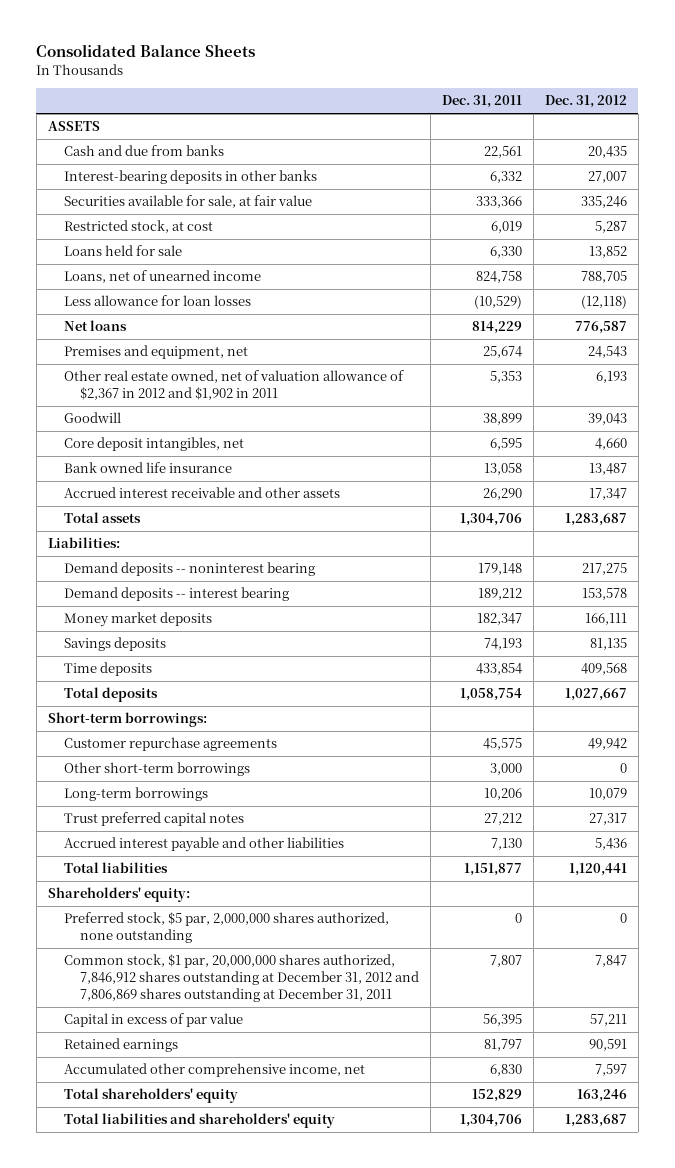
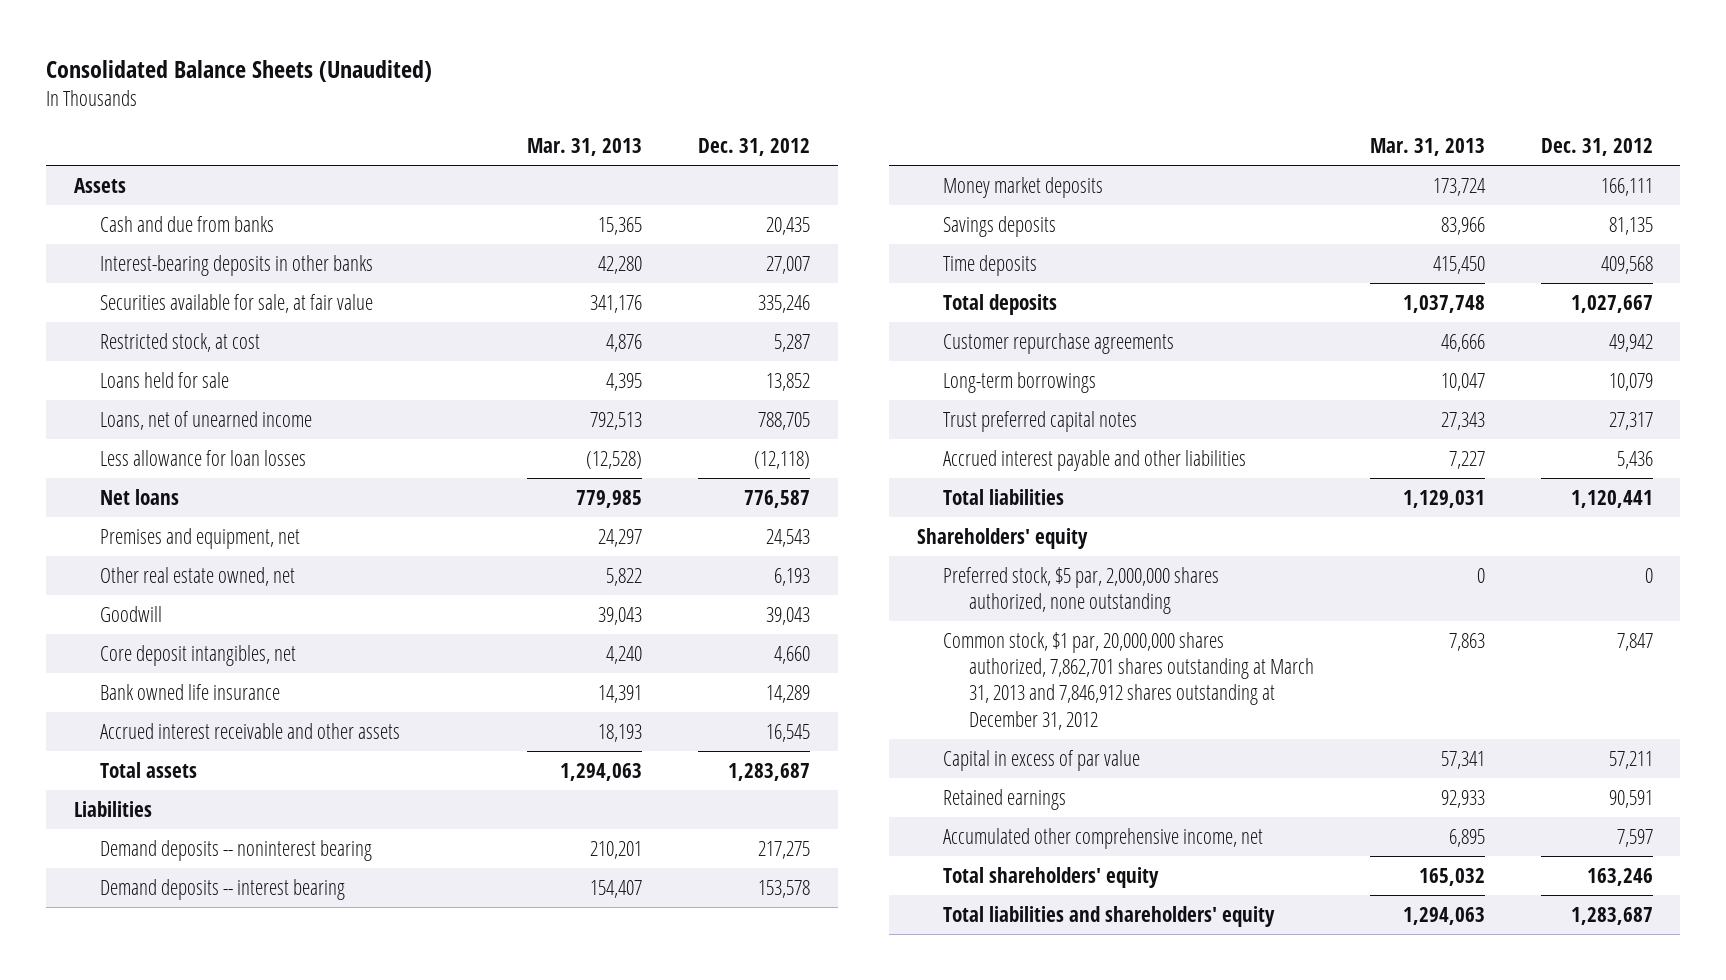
[36,43,256,57] Consolidated Balance Sheets -> [46,59,433,82] Consolidated Balance Sheets (Unaudited)
[441,95,522,109] Dec. 31, 2011 -> none
none -> [527,137,643,156] Mar. 31, 2013
[47,121,100,132] ASSETS -> [73,177,126,193] Assets
[63,370,404,401] Other real estate owned, net of valuation allowance of $2,367 in 2012 and $1,902 in 2011 -> [100,566,296,586] Other real estate owned, net
[588,463,627,476] 13,487 -> [765,684,810,703] 14,289
[588,488,627,501] 17,347 -> [765,723,810,742] 16,545
[47,537,120,549] Liabilities: -> [73,800,152,817] Liabilities
[47,712,207,728] Short-term borrowings: -> none
[63,762,250,777] Other short-term borrowings -> none
[47,887,190,903] Shareholders' equity: -> [916,527,1088,549] Shareholders' equity
[63,954,419,1003] Common stock, $1 par, 20,000,000 shares authorized, 7,846,912 shares outstanding at December 31, 2012 and 7,806,869 shares outstanding at December 31, 2011 -> [943,631,1315,730] Common stock, $1 par, 20,000,000 shares authorized, 7,862,701 shares outstanding at March 31, 2013 and 7,846,912 shares outstanding at December 31, 2012

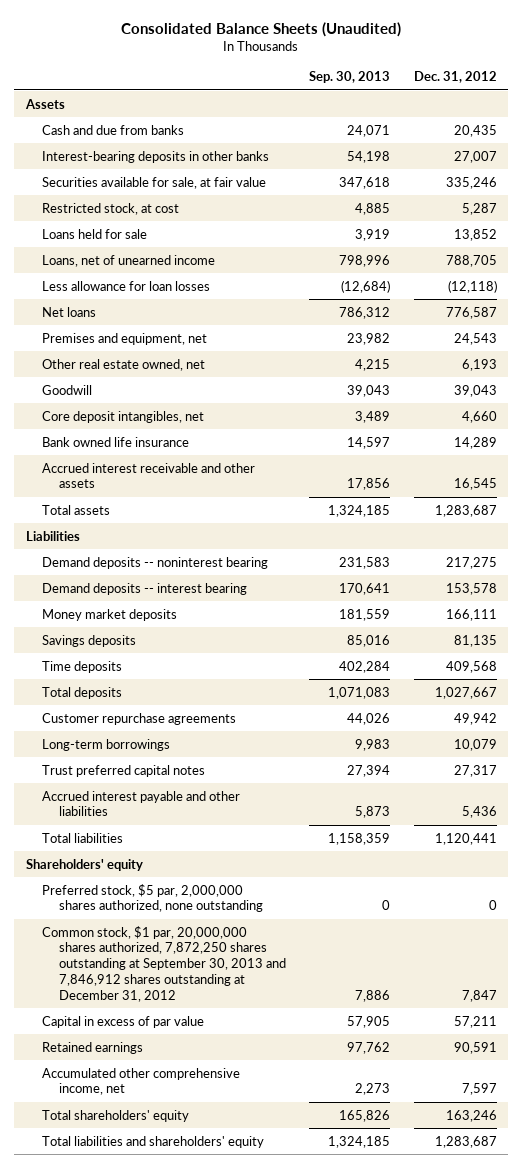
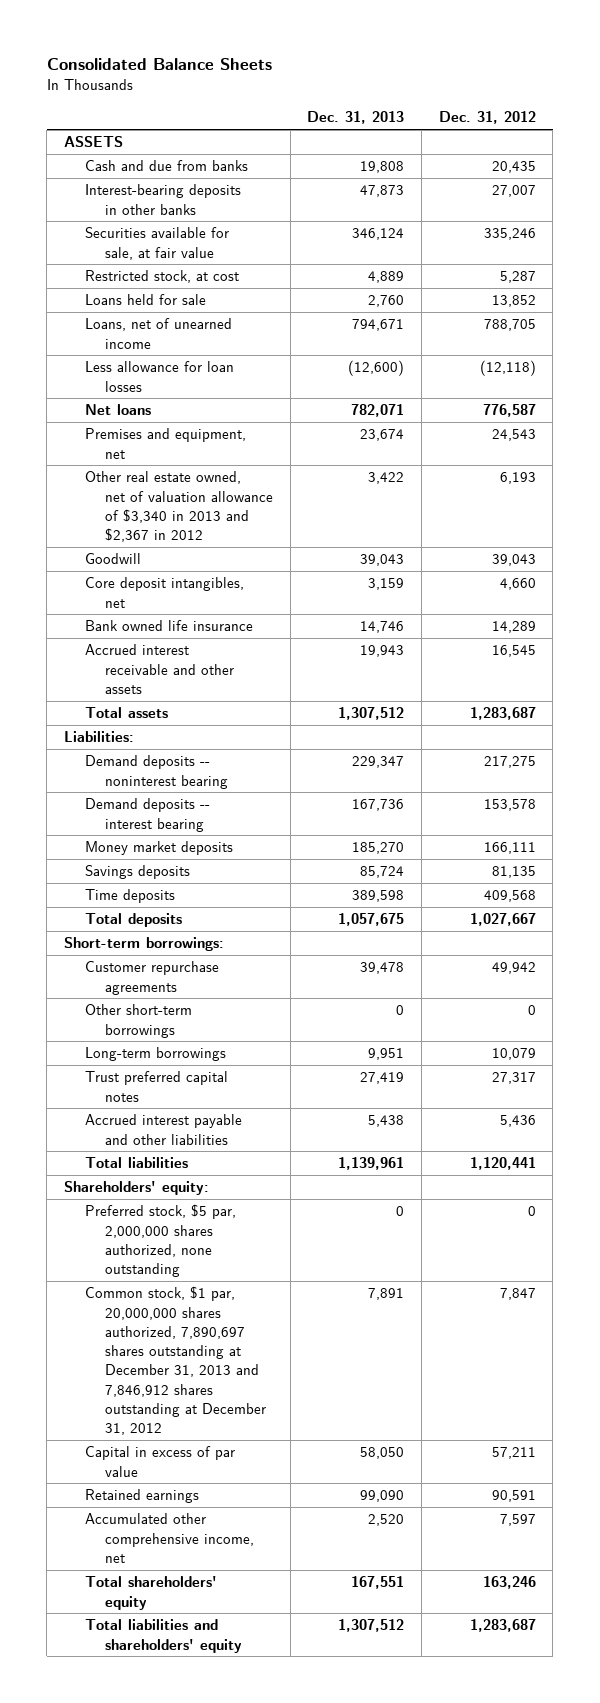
[121,21,402,37] Consolidated Balance Sheets (Unaudited) -> [46,58,272,71] Consolidated Balance Sheets
[309,71,391,84] Sep. 30, 2013 -> none
none -> [307,111,405,125] Dec. 31, 2013
[24,98,65,109] Assets -> [63,136,123,148] ASSETS
[42,358,206,371] Other real estate owned, net -> [84,471,274,543] Other real estate owned, net of valuation allowance of $3,340 in 2013 and $2,367 in 2012
[25,530,80,541] Liabilities -> [63,731,134,743] Liabilities:
none -> [63,937,224,952] Short-term borrowings:
none -> [84,1004,192,1038] Other short-term borrowings
[25,858,143,871] Shareholders' equity -> [63,1181,209,1196] Shareholders' equity:
[42,925,287,1002] Common stock, $1 par, 20,000,000 shares authorized, 7,872,250 shares outstanding at September 30, 2013 and 7,846,912 shares outstanding at December 31, 2012 -> [84,1286,267,1436] Common stock, $1 par, 20,000,000 shares authorized, 7,890,697 shares outstanding at December 31, 2013 and 7,846,912 shares outstanding at December 31, 2012

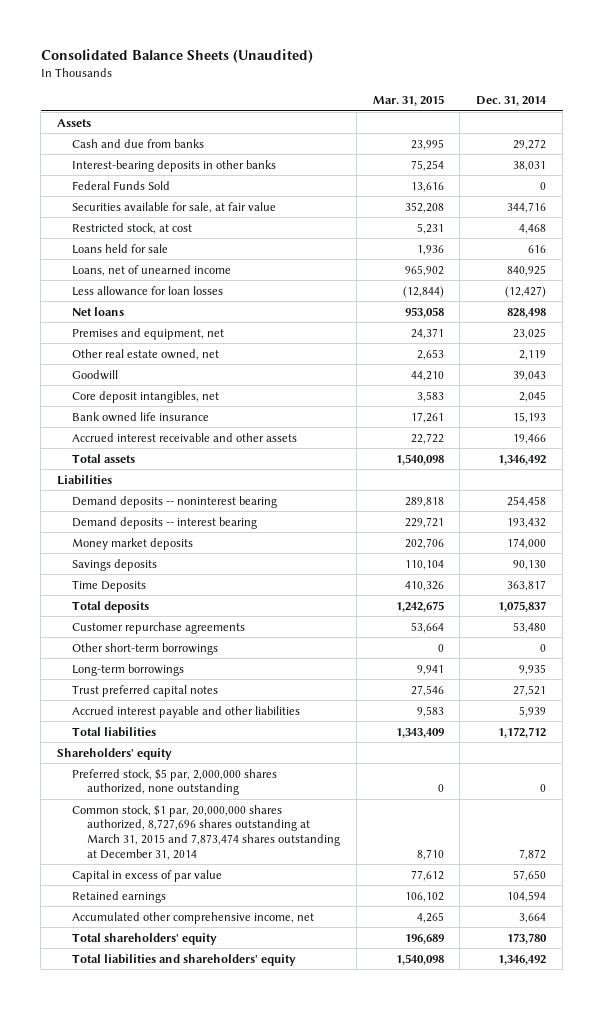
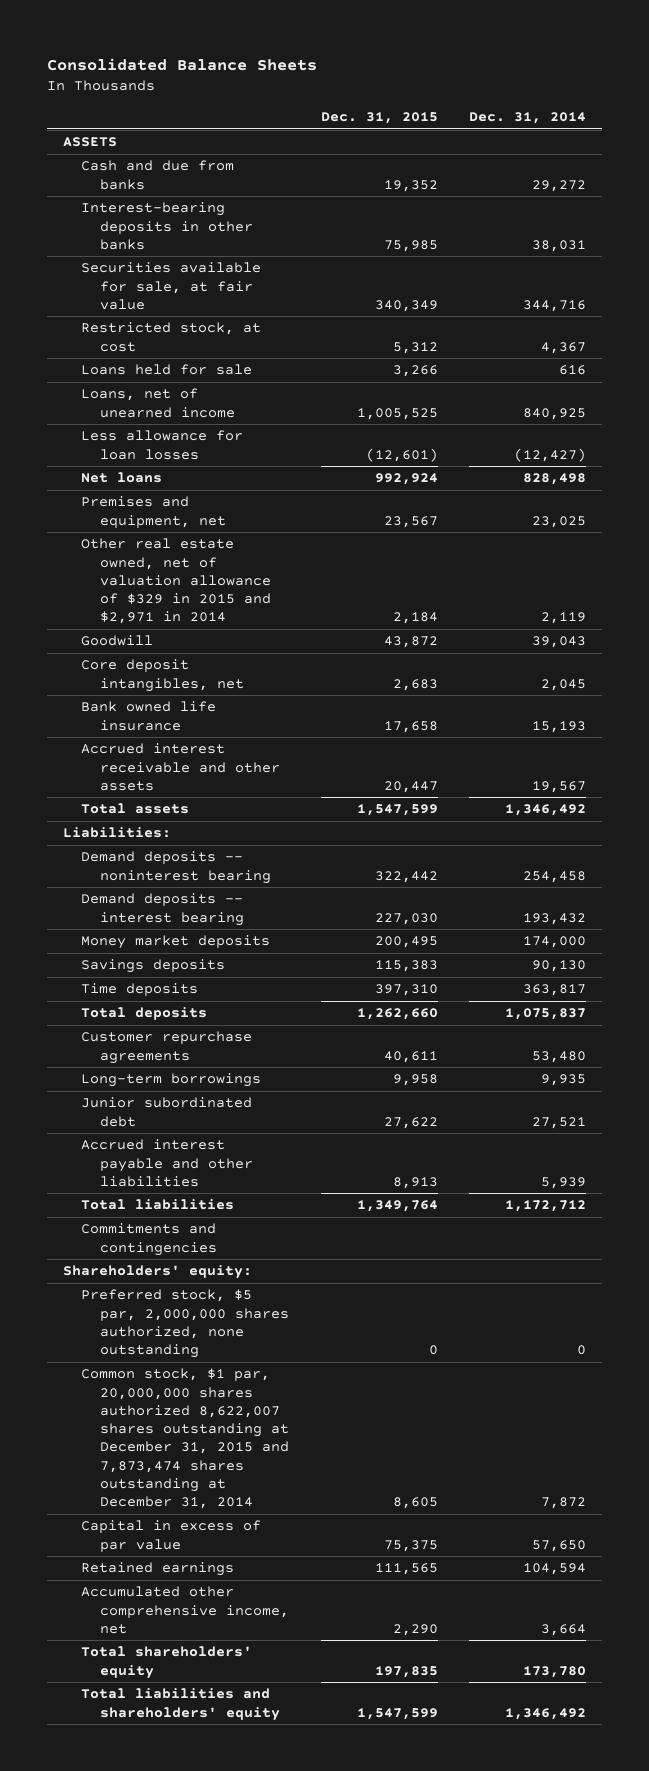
[40,49,313,64] Consolidated Balance Sheets (Unaudited) -> [46,57,317,71] Consolidated Balance Sheets
[372,95,444,107] Mar. 31, 2015 -> none
none -> [320,112,438,125] Dec. 31, 2015
[57,118,92,127] Assets -> [62,137,117,148] ASSETS
[72,180,171,190] Federal Funds Sold -> none
[519,223,547,234] 4,468 -> [541,341,587,354] 4,367
[72,348,220,360] Other real estate owned, net -> [81,538,271,625] Other real estate owned, net of valuation allowance of $329 in 2015 and $2,971 in 2014
[513,433,547,444] 19,466 -> [532,780,587,793] 19,567
[57,474,113,485] Liabilities -> [62,827,171,839] Liabilities:
[72,579,147,592] Time Deposits -> [81,983,199,997] Time deposits
[72,642,219,655] Other short-term borrowings -> none
[72,684,219,697] Trust preferred capital notes -> [81,1097,253,1127] Junior subordinated debt
none -> [81,1223,217,1256] Commitments and contingencies
[57,747,173,760] Shareholders' equity -> [62,1265,252,1280] Shareholders' equity:
[72,804,341,860] Common stock, $1 par, 20,000,000 shares authorized, 8,727,696 shares outstanding at March 31, 2015 and 7,873,474 shares outstanding at December 31, 2014 -> [81,1368,289,1510] Common stock, $1 par, 20,000,000 shares authorized 8,622,007 shares outstanding at December 31, 2015 and 7,873,474 shares outstanding at December 31, 2014

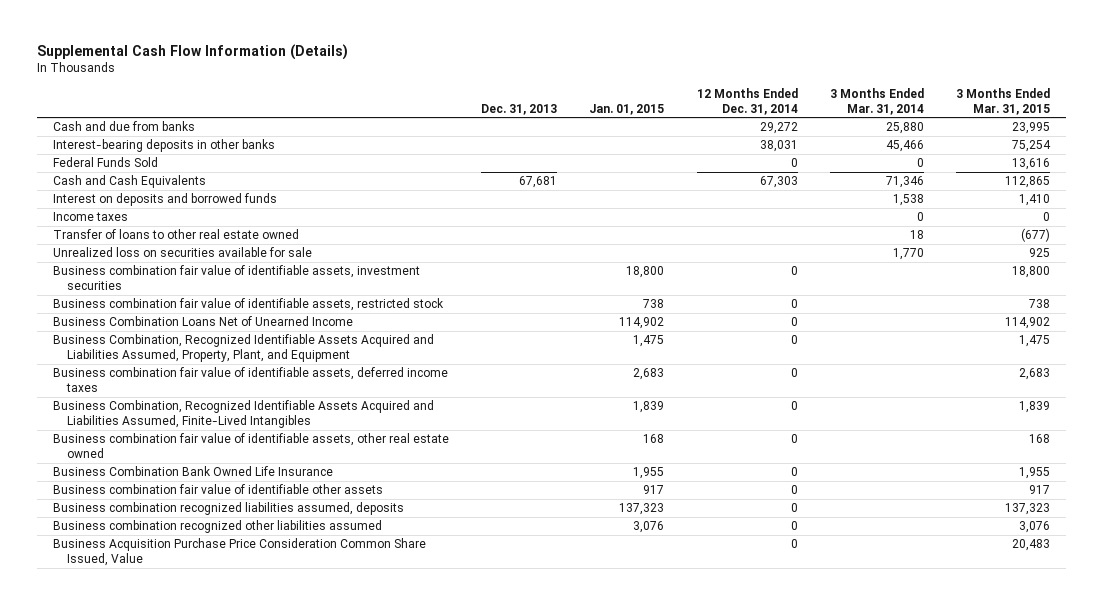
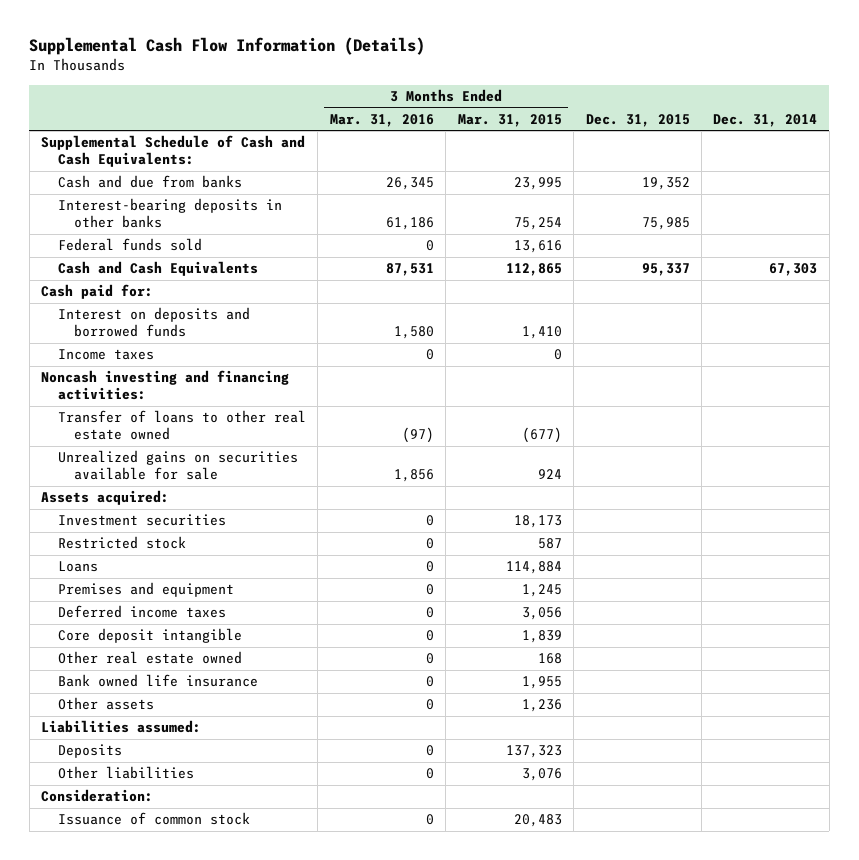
[481,103,558,115] Dec. 31, 2013 -> none
[589,103,665,115] Jan. 01, 2015 -> none
[696,87,798,115] 12 Months Ended Dec. 31, 2014 -> none
[829,87,924,115] 3 Months Ended Mar. 31, 2014 -> none
none -> [329,113,434,127] Mar. 31, 2016
none -> [585,113,690,127] Dec. 31, 2015
none -> [713,113,818,127] Dec. 31, 2014
none -> [41,135,306,168] Supplemental Schedule of Cash and Cash Equivalents:
[53,157,159,168] Federal Funds Sold -> [57,238,202,252] Federal funds sold
none -> [41,284,154,300] Cash paid for:
none -> [41,370,290,401] Noncash investing and financing activities:
[53,298,445,312] Business combination fair value of identifiable assets, restricted stock -> none
[53,316,354,327] Business Combination Loans Net of Unearned Income -> none
[53,334,435,363] Business Combination, Recognized Identifiable Assets Acquired and Liabilities Assumed, Property, Plant, and Equipment -> none
[53,367,449,393] Business combination fair value of identifiable assets, deferred income taxes -> none
[53,484,384,495] Business combination fair value of identifiable other assets -> none
[53,247,313,258] Unrealized loss on securities available for sale -> [57,450,298,481] Unrealized gains on securities available for sale
[1028,248,1050,258] 925 -> [537,469,562,480] 924
none -> [41,490,170,506] Assets acquired:
[53,265,421,291] Business combination fair value of identifiable assets, investment securities -> [57,514,226,527] Investment securities
[1011,266,1050,279] 18,800 -> [513,515,562,529] 18,173
none -> [57,536,186,550] Restricted stock
none -> [57,561,98,573] Loans
none -> [57,582,234,598] Premises and equipment
none -> [57,605,226,619] Deferred income taxes
[53,400,435,429] Business Combination, Recognized Identifiable Assets Acquired and Liabilities Assumed, Finite-Lived Intangibles -> [57,628,242,644] Core deposit intangible
[53,433,450,459] Business combination fair value of identifiable assets, other real estate owned -> [57,651,242,665] Other real estate owned
[53,466,334,477] Business Combination Bank Owned Life Insurance -> [57,674,258,688] Bank owned life insurance
none -> [57,697,154,711] Other assets
none -> [41,720,202,734] Liabilities assumed:
[53,502,405,516] Business combination recognized liabilities assumed, deposits -> [57,744,122,759] Deposits
[53,520,383,534] Business combination recognized other liabilities assumed -> [57,766,194,780] Other liabilities
none -> [41,789,154,803] Consideration:
[53,538,427,567] Business Acquisition Purchase Price Consideration Common Share Issued, Value -> [57,812,250,826] Issuance of common stock

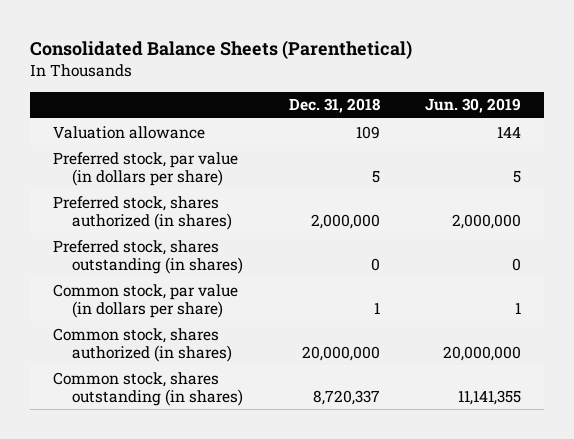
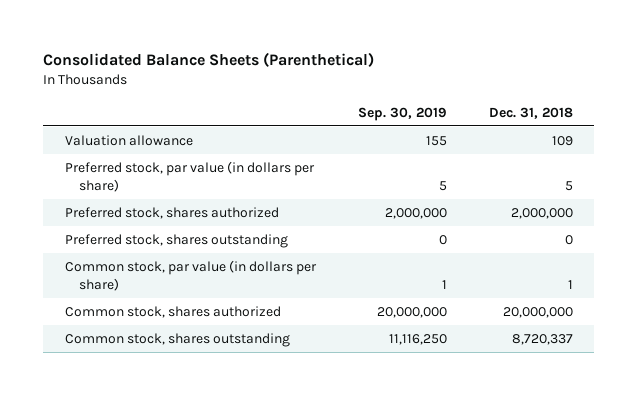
[425,98,522,114] Jun. 30, 2019 -> none
none -> [357,106,447,121] Sep. 30, 2019
[53,195,232,230] Preferred stock, shares authorized (in shares) -> [64,207,279,220] Preferred stock, shares authorized
[53,239,243,274] Preferred stock, shares outstanding (in shares) -> [64,234,288,249] Preferred stock, shares outstanding
[53,327,232,362] Common stock, shares authorized (in shares) -> [64,306,281,319] Common stock, shares authorized
[53,371,243,406] Common stock, shares outstanding (in shares) -> [64,333,290,348] Common stock, shares outstanding

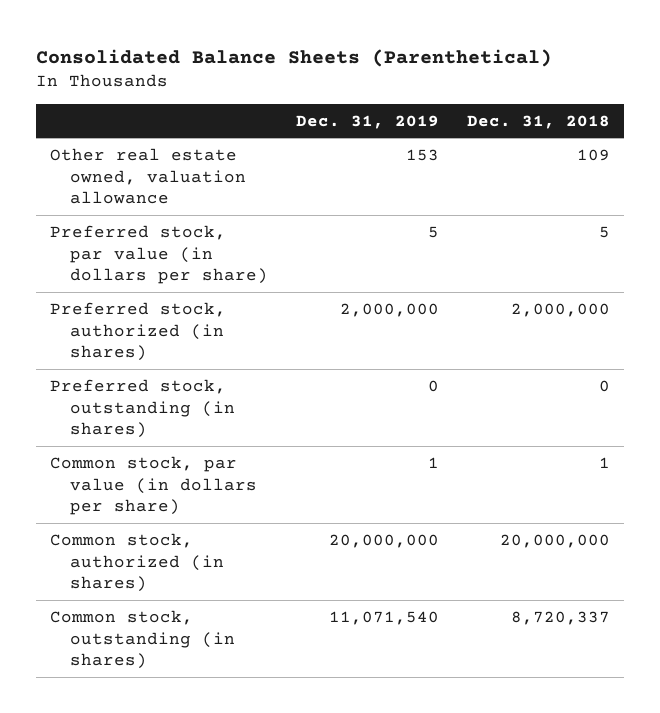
[357,106,447,121] Sep. 30, 2019 -> none
none -> [295,114,439,129] Dec. 31, 2019
[64,135,193,147] Valuation allowance -> [50,147,246,205] Other real estate owned, valuation allowance
[64,207,279,220] Preferred stock, shares authorized -> [50,301,227,362] Preferred stock, authorized (in shares)
[64,234,288,249] Preferred stock, shares outstanding -> [50,378,235,439] Preferred stock, outstanding (in shares)
[64,306,281,319] Common stock, shares authorized -> [50,532,224,593] Common stock, authorized (in shares)
[64,333,290,348] Common stock, shares outstanding -> [50,609,235,670] Common stock, outstanding (in shares)

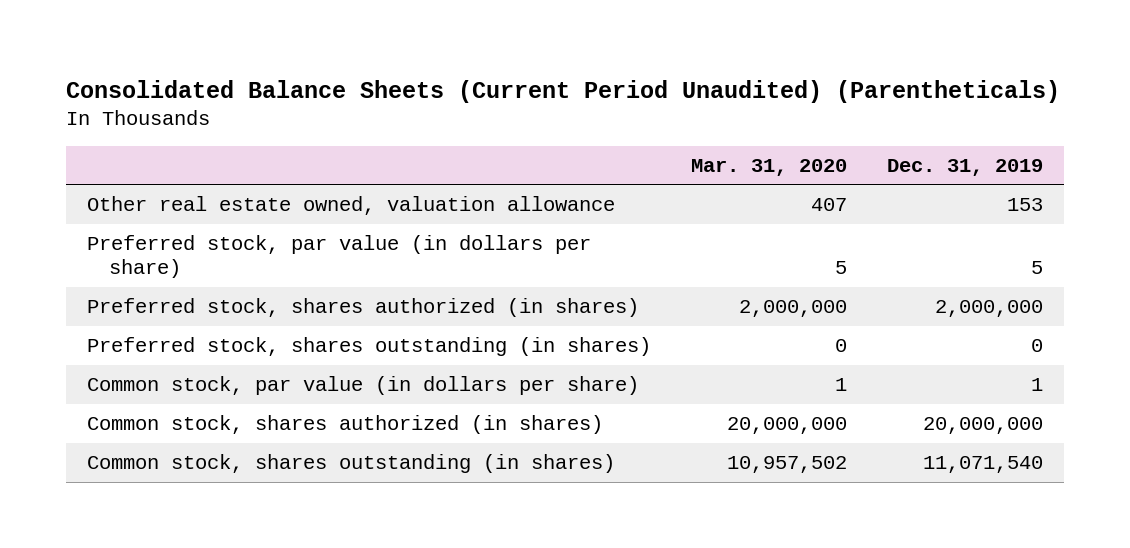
[36,49,553,68] Consolidated Balance Sheets (Parenthetical) -> [66,79,1061,103] Consolidated Balance Sheets (Current Period Unaudited) (Parentheticals)
[466,114,610,129] Dec. 31, 2018 -> none
none -> [690,158,847,176] Mar. 31, 2020
[50,301,227,362] Preferred stock, authorized (in shares) -> [86,298,639,318] Preferred stock, shares authorized (in shares)
[50,378,235,439] Preferred stock, outstanding (in shares) -> [86,337,651,357] Preferred stock, shares outstanding (in shares)
[50,532,224,593] Common stock, authorized (in shares) -> [86,415,603,435] Common stock, shares authorized (in shares)
[50,609,235,670] Common stock, outstanding (in shares) -> [86,454,615,474] Common stock, shares outstanding (in shares)

